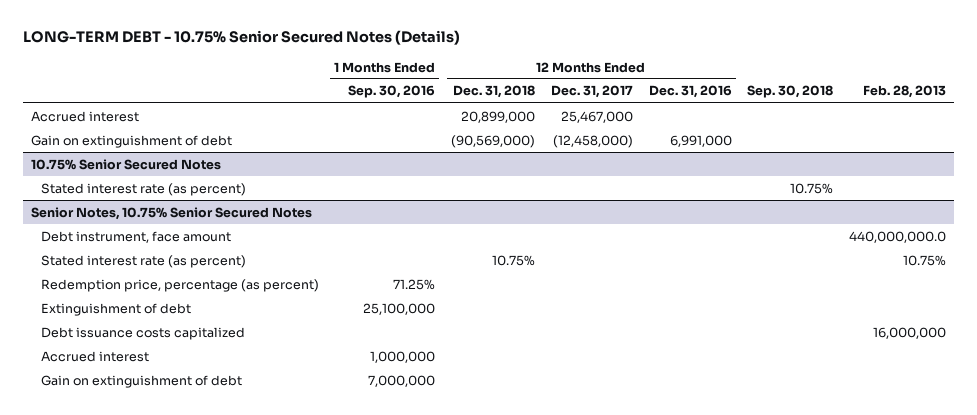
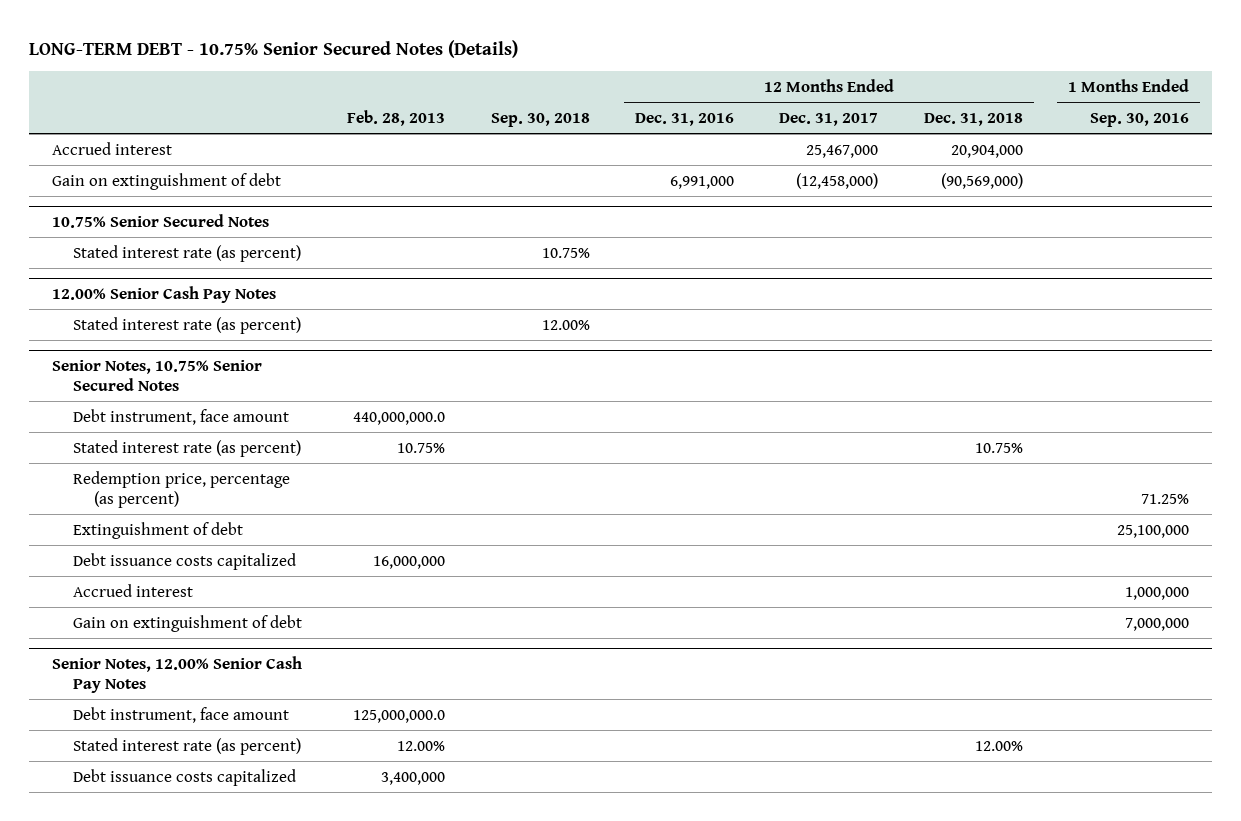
[461,110,536,123] 20,899,000 -> [950,144,1023,158] 20,904,000
none -> [51,285,276,303] 12.00% Senior Cash Pay Notes
none -> [72,316,301,334] Stated interest rate (as percent)
none -> [51,655,302,693] Senior Notes, 12.00% Senior Cash Pay Notes
none -> [72,706,289,723] Debt instrument, face amount
none -> [72,737,301,755] Stated interest rate (as percent)
none -> [72,768,296,786] Debt issuance costs capitalized

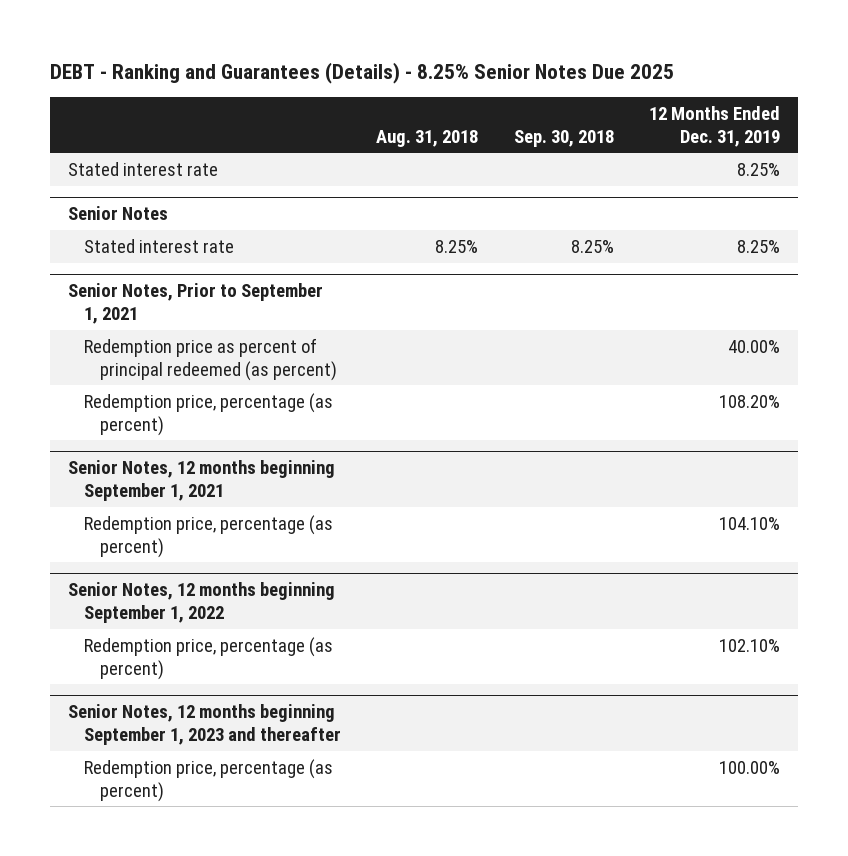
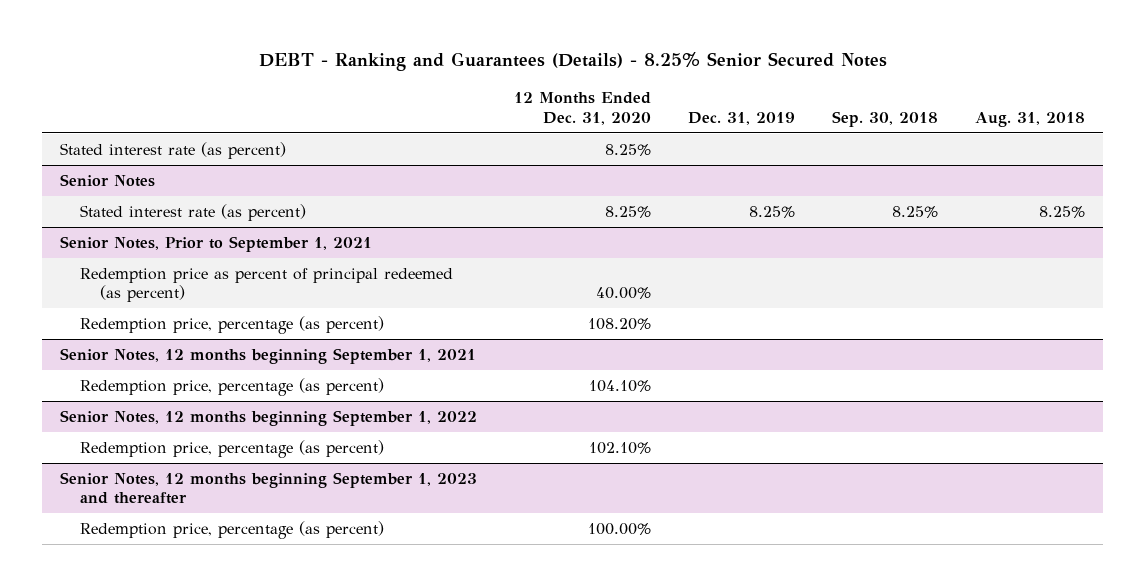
[50,61,675,84] DEBT - Ranking and Guarantees (Details) - 8.25% Senior Notes Due 2025 -> [258,51,887,72] DEBT - Ranking and Guarantees (Details) - 8.25% Senior Secured Notes
[649,105,781,147] 12 Months Ended Dec. 31, 2019 -> none
none -> [514,92,652,125] 12 Months Ended Dec. 31, 2020
none -> [688,111,796,125] Dec. 31, 2019
[67,161,218,176] Stated interest rate -> [60,142,287,160] Stated interest rate (as percent)
[83,238,234,253] Stated interest rate -> [80,204,307,222] Stated interest rate (as percent)

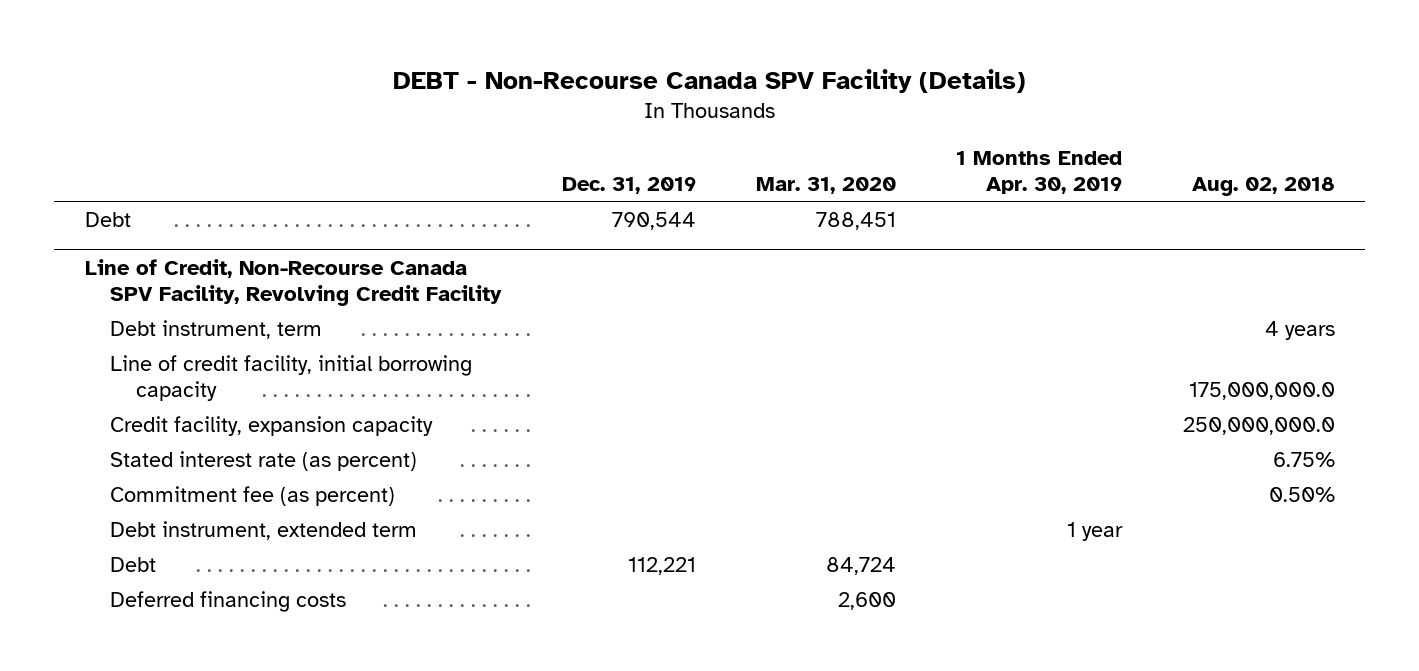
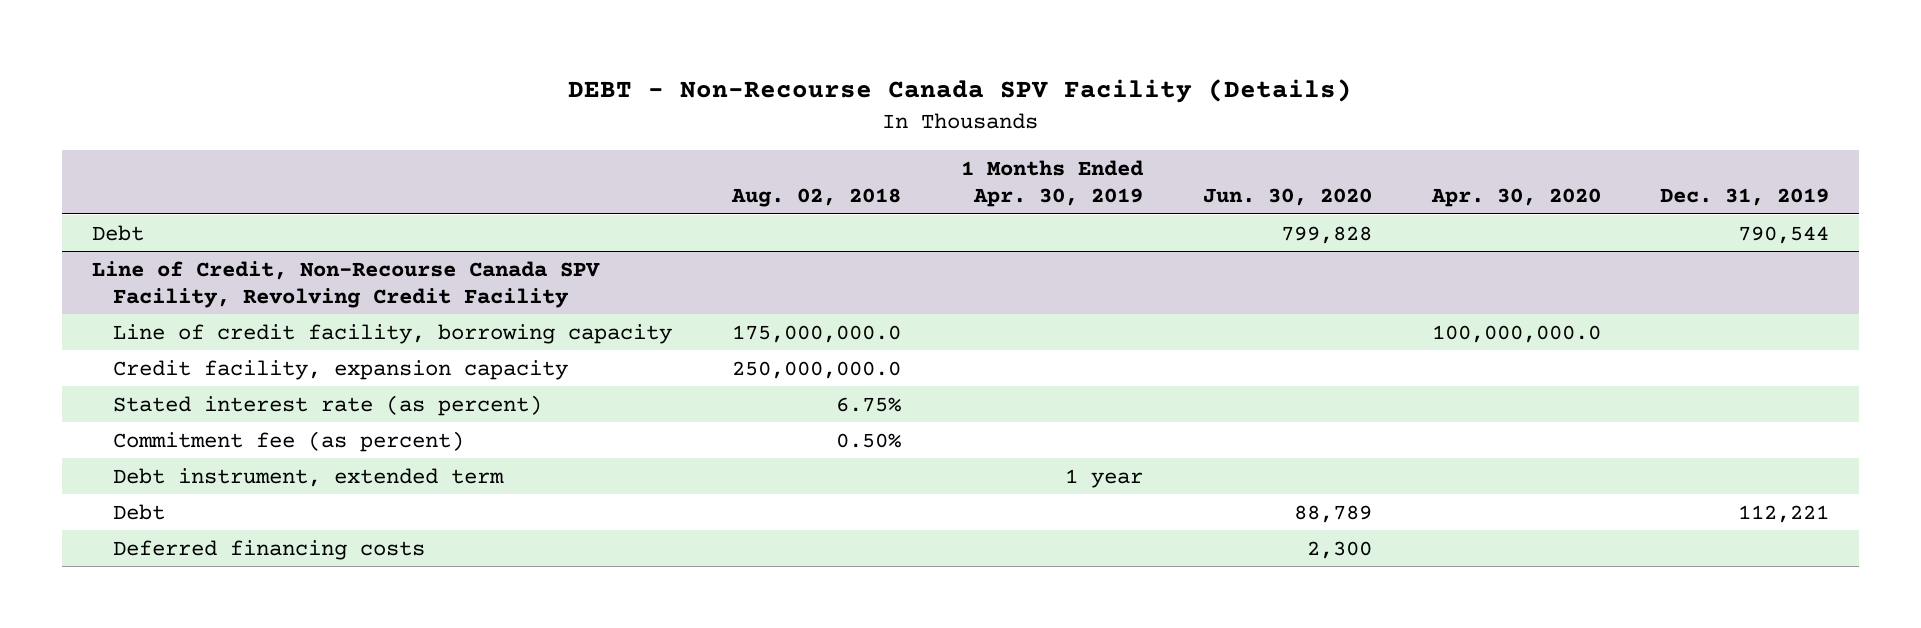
[755,177,896,195] Mar. 31, 2020 -> none
none -> [1202,188,1372,207] Jun. 30, 2020
none -> [1430,188,1601,208] Apr. 30, 2020
[110,319,323,339] Debt instrument, term -> none
[110,354,473,401] Line of credit facility, initial borrowing capacity -> [113,323,673,344] Line of credit facility, borrowing capacity

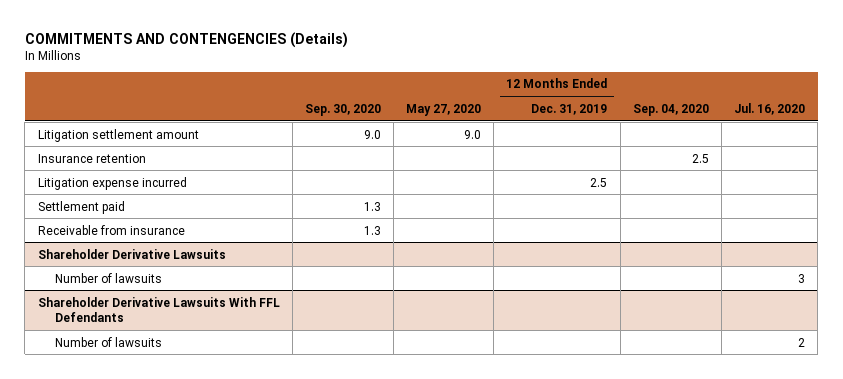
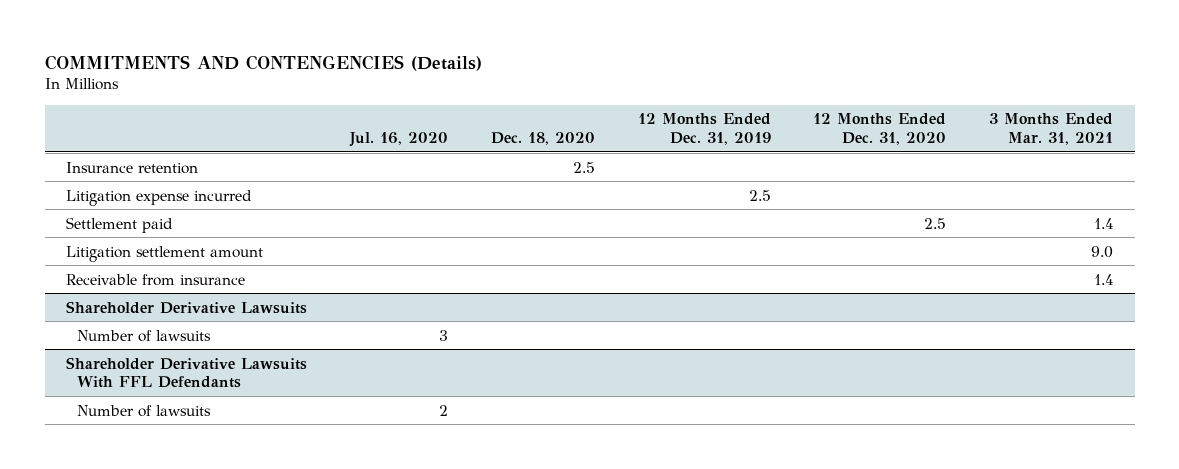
[304,103,381,116] Sep. 30, 2020 -> none
[406,103,482,116] May 27, 2020 -> none
[632,103,709,116] Sep. 04, 2020 -> none
none -> [490,131,595,145] Dec. 18, 2020
none -> [813,113,947,145] 12 Months Ended Dec. 31, 2020
none -> [989,113,1114,145] 3 Months Ended Mar. 31, 2021
[37,128,199,142] Litigation settlement amount -> [66,245,264,262] Litigation settlement amount

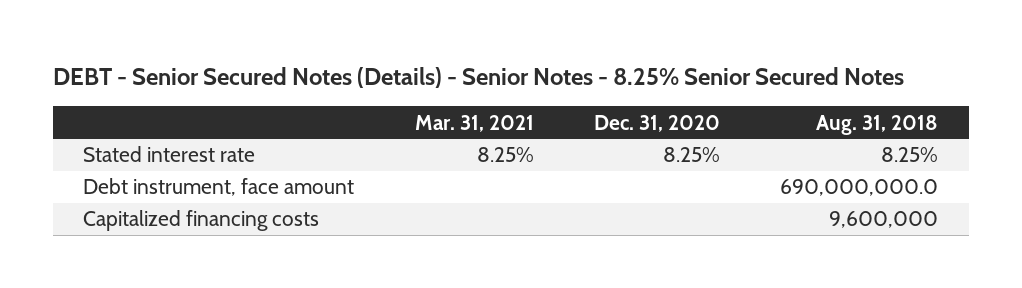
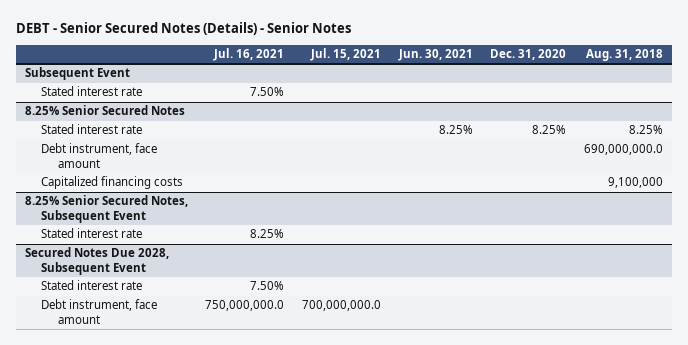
[53,67,905,89] DEBT - Senior Secured Notes (Details) - Senior Notes - 8.25% Senior Secured Notes -> [15,22,351,36] DEBT - Senior Secured Notes (Details) - Senior Notes
[414,114,534,132] Mar. 31, 2021 -> none
none -> [213,48,285,62] Jul. 16, 2021
none -> [309,48,381,62] Jul. 15, 2021
none -> [397,49,473,62] Jun. 30, 2021
none -> [24,67,130,81] Subsequent Event
none -> [41,86,143,97] Stated interest rate
none -> [24,105,185,116] 8.25% Senior Secured Notes
[829,211,939,229] 9,600,000 -> [608,177,664,189] 9,100,000
none -> [24,195,188,223] 8.25% Senior Secured Notes, Subsequent Event
none -> [41,228,143,239] Stated interest rate
none -> [24,247,169,275] Secured Notes Due 2028, Subsequent Event
none -> [41,280,143,291] Stated interest rate
none -> [41,299,158,324] Debt instrument, face amount

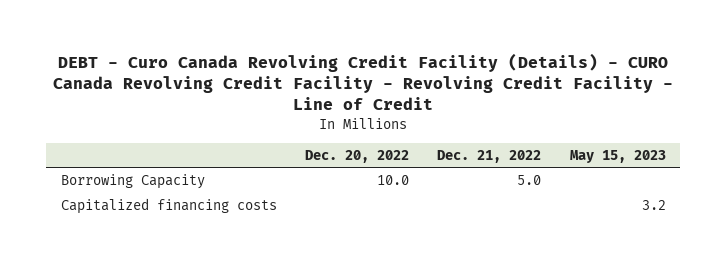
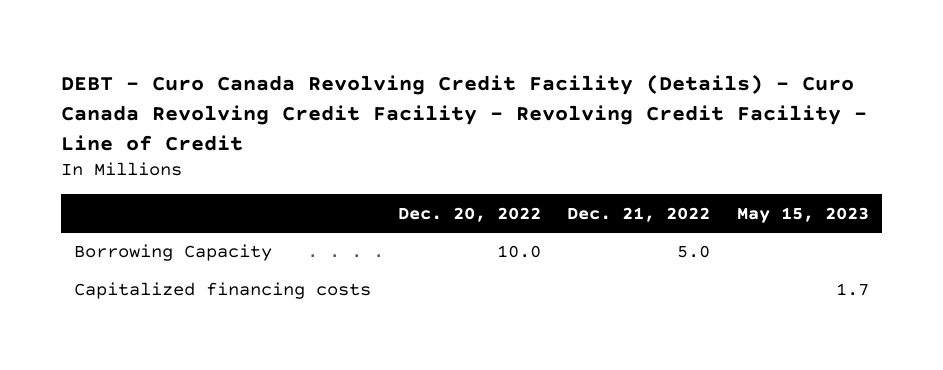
[53,52,674,111] DEBT - Curo Canada Revolving Credit Facility (Details) - CURO Canada Revolving Credit Facility - Revolving Credit Facility - Line of Credit -> [60,74,867,151] DEBT - Curo Canada Revolving Credit Facility (Details) - Curo Canada Revolving Credit Facility - Revolving Credit Facility - Line of Credit
[641,200,666,211] 3.2 -> [836,283,870,297] 1.7

